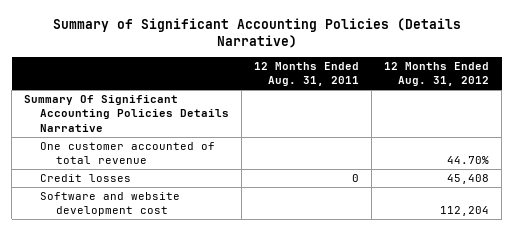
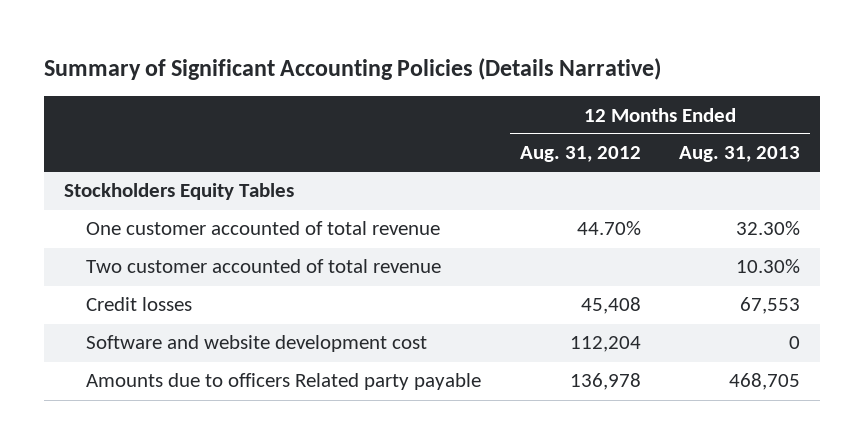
[254,62,360,87] 12 Months Ended Aug. 31, 2011 -> none
none -> [679,146,801,163] Aug. 31, 2013
[24,94,230,132] Summary Of Significant Accounting Policies Details Narrative -> none
none -> [63,183,294,201] Stockholders Equity Tables
none -> [85,259,441,274] Two customer accounted of total revenue
none -> [85,373,481,391] Amounts due to officers Related party payable

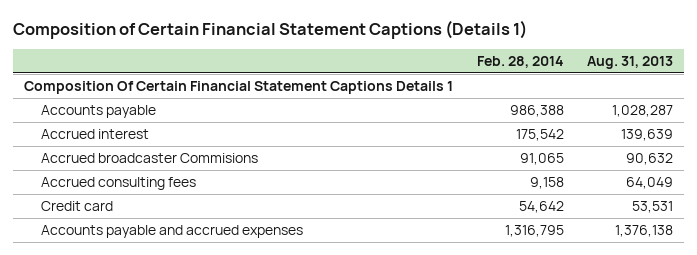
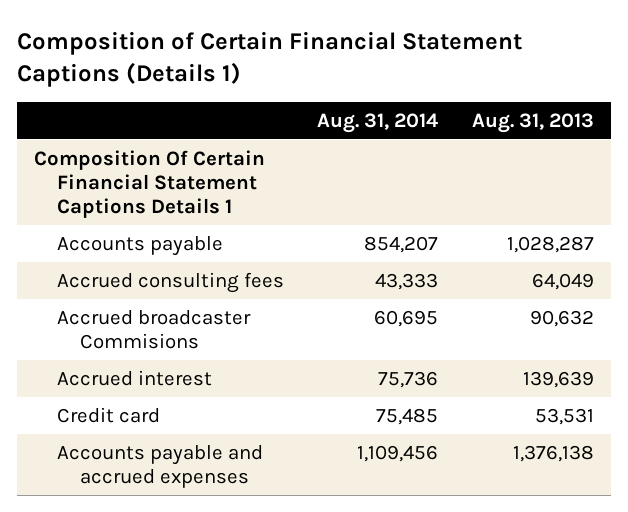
[476,56,564,69] Feb. 28, 2014 -> none
none -> [317,112,439,133] Aug. 31, 2014
[41,153,259,164] Accrued broadcaster Commisions -> [56,310,251,349] Accrued broadcaster Commisions
[41,129,150,140] Accrued interest -> [56,370,212,387] Accrued interest

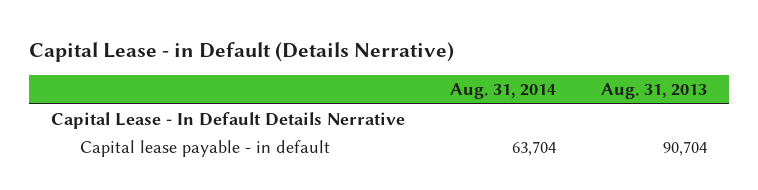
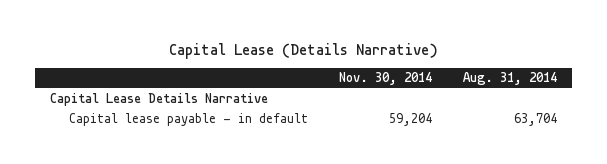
[28,42,454,63] Capital Lease - in Default (Details Nerrative) -> [168,43,438,60] Capital Lease (Details Narrative)
[600,83,707,100] Aug. 31, 2013 -> none
none -> [339,72,433,86] Nov. 30, 2014
[51,112,406,130] Capital Lease - In Default Details Nerrative -> [50,93,269,107] Capital Lease Details Narrative

